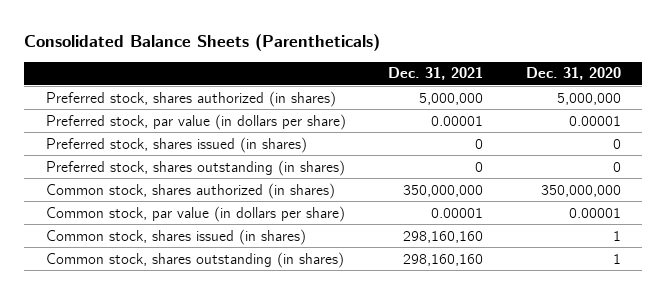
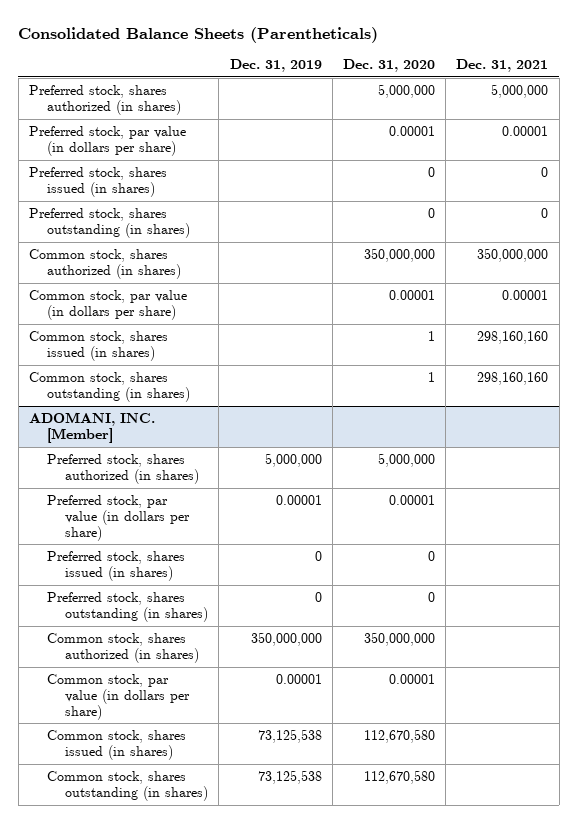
none -> [229,58,322,72] Dec. 31, 2019
none -> [28,411,155,443] ADOMANI, INC. [Member]
none -> [46,453,200,484] Preferred stock, shares authorized (in shares)
none -> [46,494,191,541] Preferred stock, par value (in dollars per share)
none -> [46,550,185,581] Preferred stock, shares issued (in shares)
none -> [46,591,209,622] Preferred stock, shares outstanding (in shares)
none -> [46,632,200,663] Common stock, shares authorized (in shares)
none -> [46,673,191,720] Common stock, par value (in dollars per share)
none -> [46,729,186,760] Common stock, shares issued (in shares)
none -> [46,770,209,801] Common stock, shares outstanding (in shares)

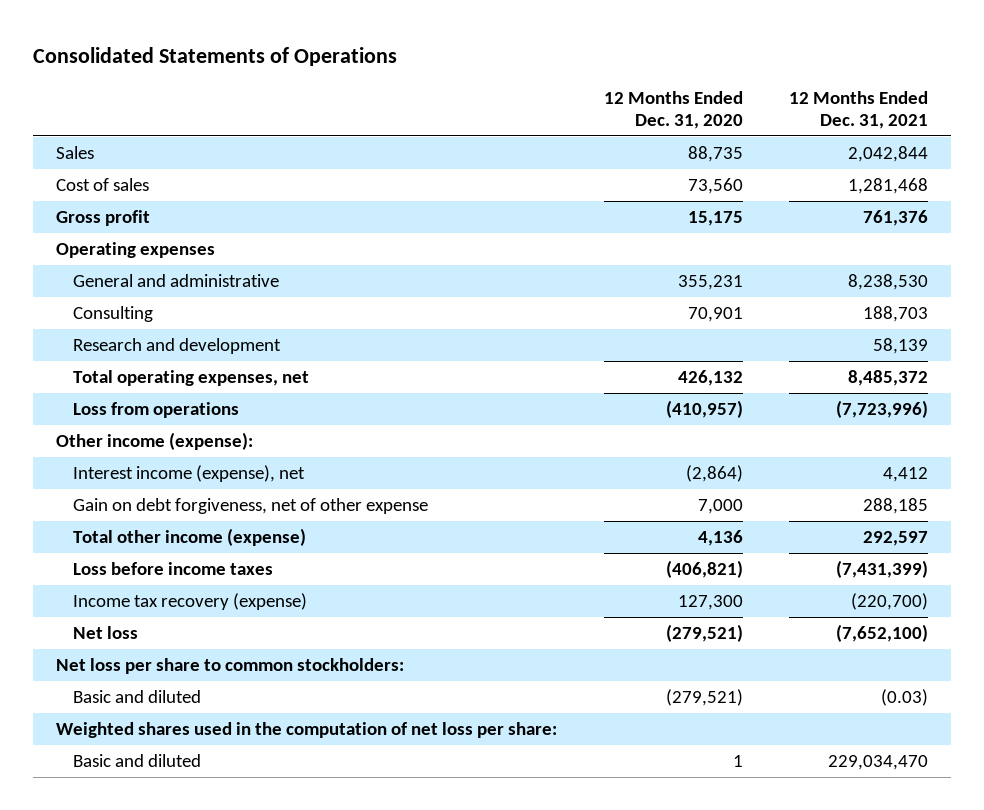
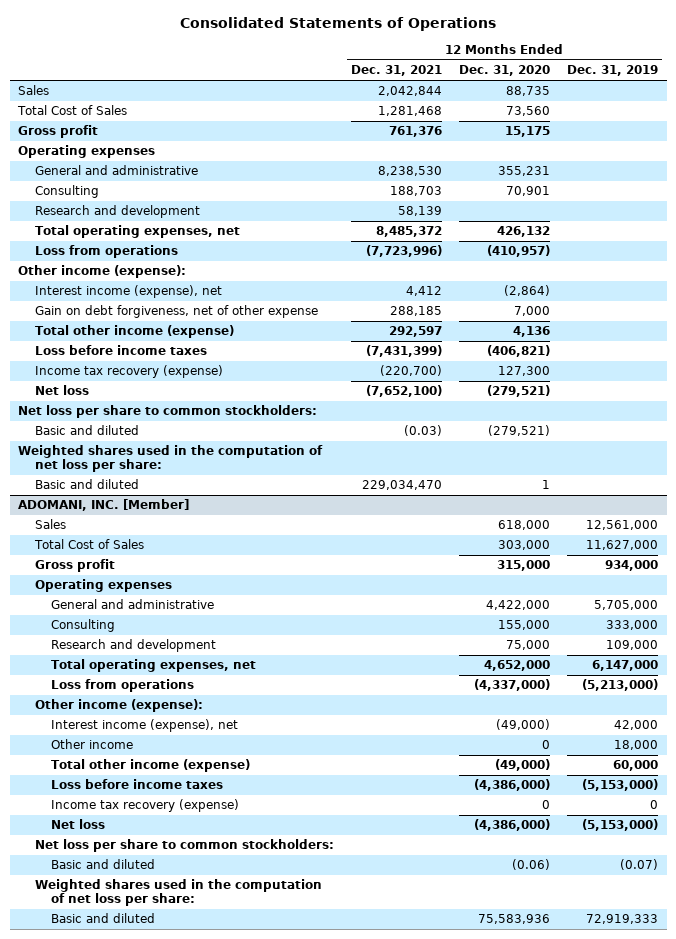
none -> [567,65,659,77] Dec. 31, 2019
[56,178,150,192] Cost of sales -> [17,105,128,116] Total Cost of Sales
none -> [18,499,190,512] ADOMANI, INC. [Member]
none -> [34,519,66,530] Sales
none -> [33,539,144,550] Total Cost of Sales
none -> [34,559,115,573] Gross profit
none -> [34,579,172,593] Operating expenses
none -> [51,599,215,610] General and administrative
none -> [51,619,116,633] Consulting
none -> [51,639,217,653] Research and development
none -> [51,659,257,673] Total operating expenses, net
none -> [51,679,195,693] Loss from operations
none -> [34,699,203,713] Other income (expense):
none -> [51,719,239,733] Interest income (expense), net
none -> [51,739,134,750] Other income
none -> [51,759,251,773] Total other income (expense)
none -> [51,779,224,790] Loss before income taxes
none -> [51,799,240,813] Income tax recovery (expense)
none -> [51,819,106,830] Net loss
none -> [34,839,334,853] Net loss per share to common stockholders:
none -> [51,859,156,870] Basic and diluted
none -> [34,879,322,907] Weighted shares used in the computation of net loss per share:
none -> [51,913,156,924] Basic and diluted

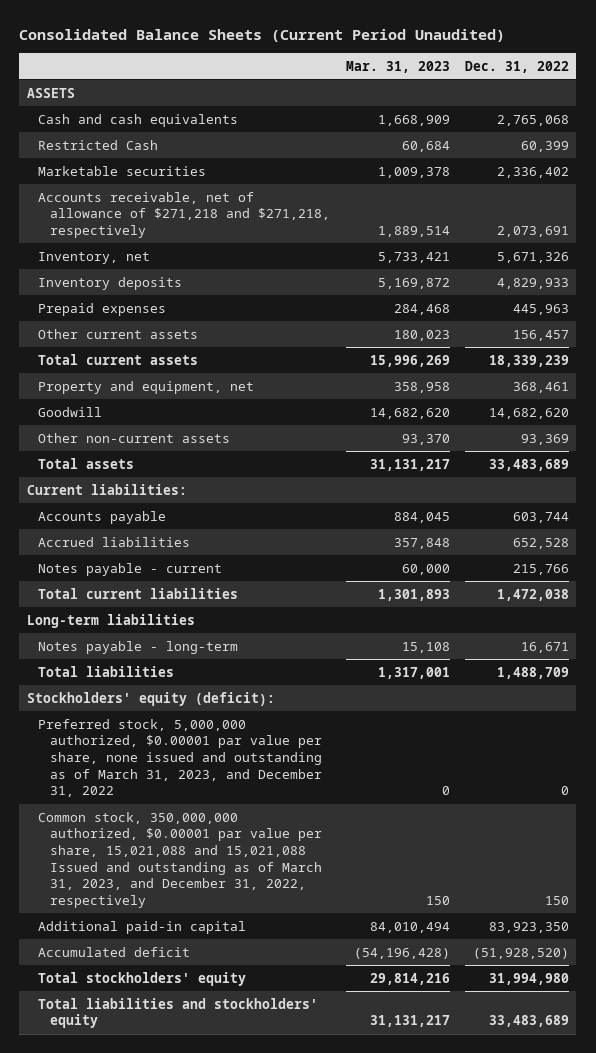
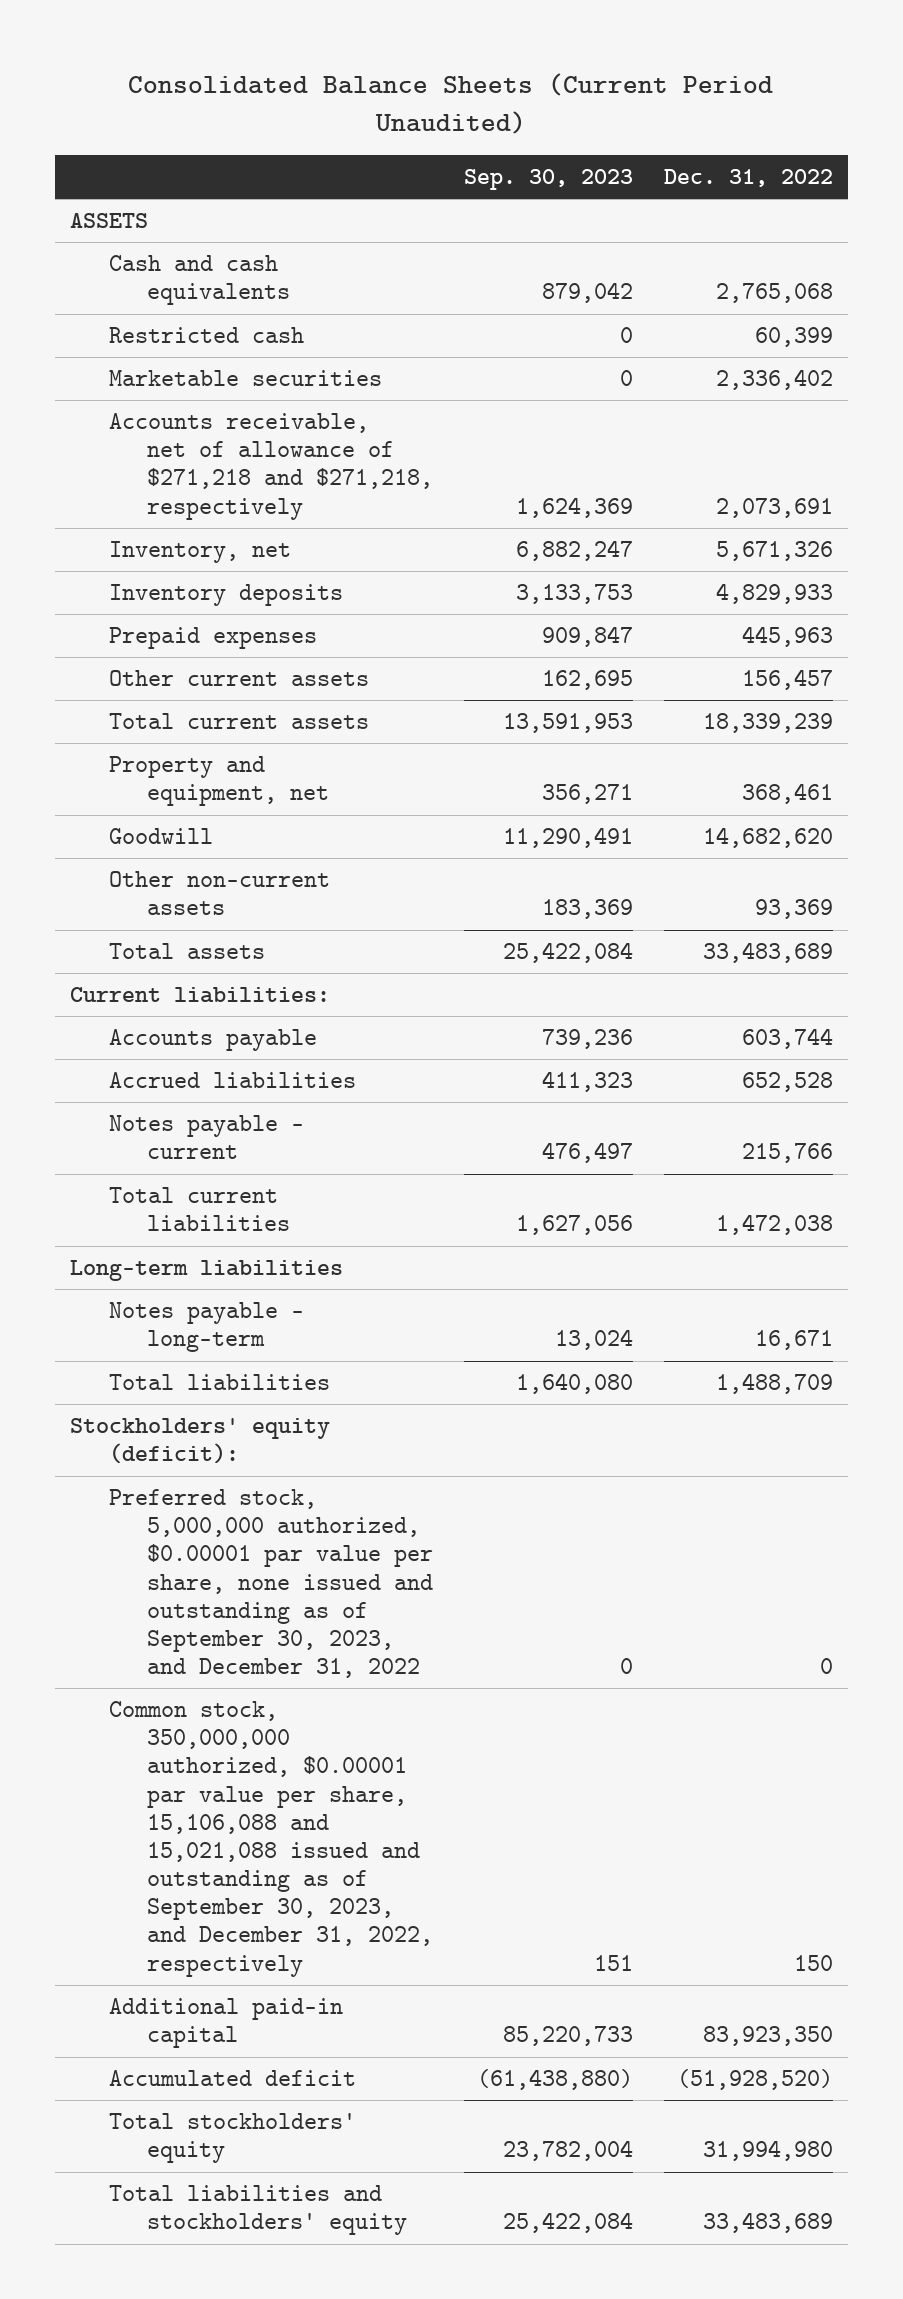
[345,60,450,73] Mar. 31, 2023 -> none
none -> [464,169,634,191] Sep. 30, 2023
[38,139,159,150] Restricted Cash -> [108,327,304,344] Restricted cash
[38,718,323,798] Preferred stock, 5,000,000 authorized, $0.00001 par value per share, none issued and outstanding as of March 31, 2023, and December 31, 2022 -> [108,1489,434,1679] Preferred stock, 5,000,000 authorized, $0.00001 par value per share, none issued and outstanding as of September 30, 2023, and December 31, 2022
[38,811,323,909] Common stock, 350,000,000 authorized, $0.00001 par value per share, 15,021,088 and 15,021,088 Issued and outstanding as of March 31, 2023, and December 31, 2022, respectively -> [108,1701,434,1977] Common stock, 350,000,000 authorized, $0.00001 par value per share, 15,106,088 and 15,021,088 issued and outstanding as of September 30, 2023, and December 31, 2022, respectively

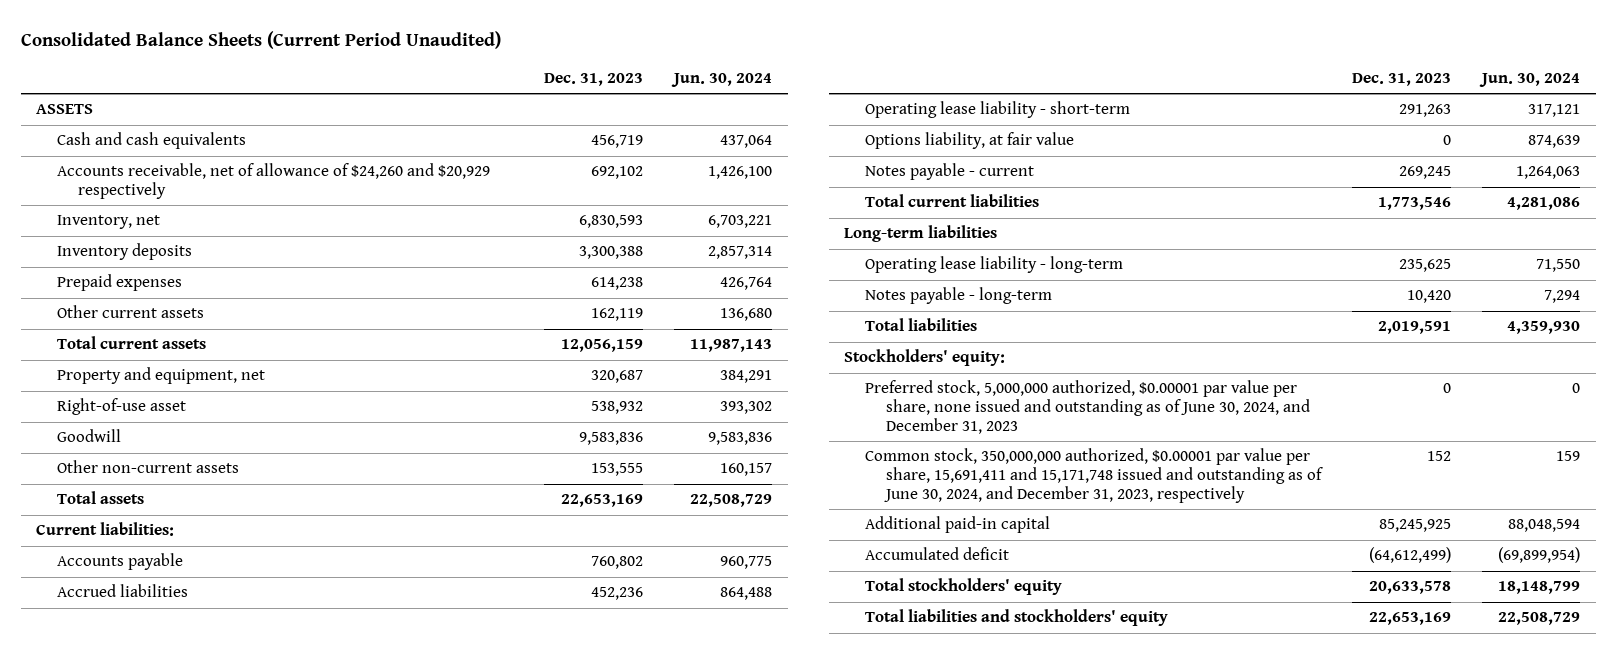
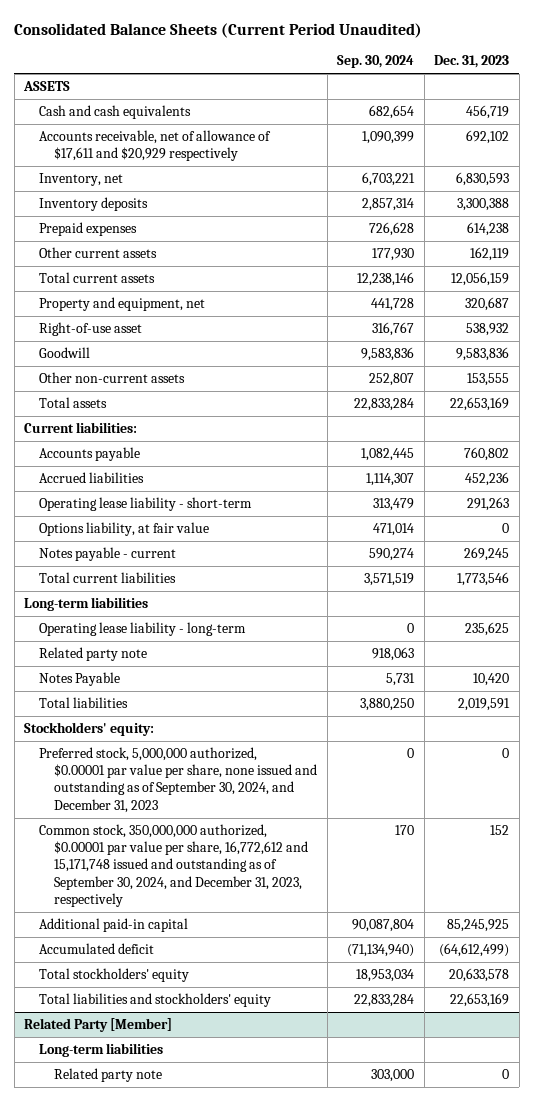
[671,73,773,88] Jun. 30, 2024 -> none
none -> [337,55,415,69] Sep. 30, 2024
[57,163,491,200] Accounts receivable, net of allowance of $24,260 and $20,929 respectively -> [39,130,272,162] Accounts receivable, net of allowance of $17,611 and $20,929 respectively
none -> [39,647,148,662] Related party note
[865,287,1053,305] Notes payable - long-term -> [39,672,121,687] Notes Payable
[865,380,1310,435] Preferred stock, 5,000,000 authorized, $0.00001 par value per share, none issued and outstanding as of June 30, 2024, and December 31, 2023 -> [39,747,318,813] Preferred stock, 5,000,000 authorized, $0.00001 par value per share, none issued and outstanding as of September 30, 2024, and December 31, 2023
[865,448,1323,504] Common stock, 350,000,000 authorized, $0.00001 par value per share, 15,691,411 and 15,171,748 issued and outstanding as of June 30, 2024, and December 31, 2023, respectively -> [39,824,309,907] Common stock, 350,000,000 authorized, $0.00001 par value per share, 16,772,612 and 15,171,748 issued and outstanding as of September 30, 2024, and December 31, 2023, respectively
none -> [24,1018,173,1033] Related Party [Member]
none -> [39,1043,164,1058] Long-term liabilities
none -> [54,1068,163,1083] Related party note

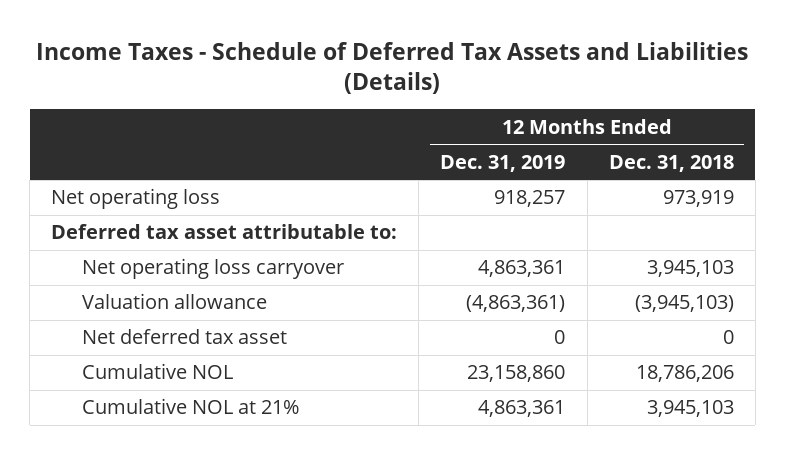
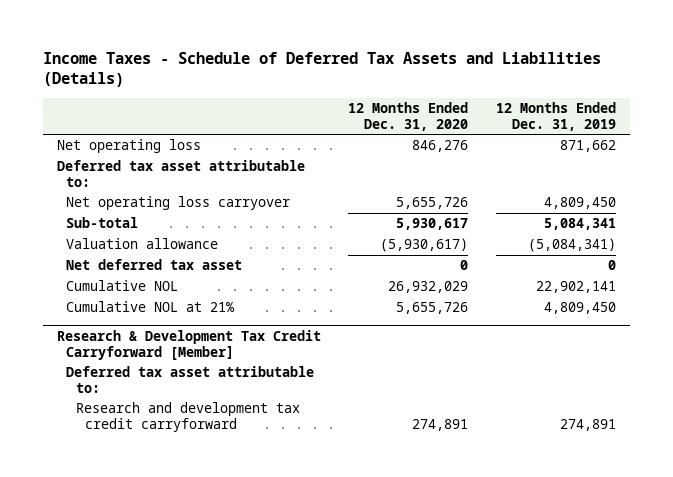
[608,154,734,172] Dec. 31, 2018 -> none
none -> [348,101,469,131] 12 Months Ended Dec. 31, 2020
[494,190,566,208] 918,257 -> [559,140,616,153] 871,662
[478,260,566,278] 4,863,361 -> [543,197,616,210] 4,809,450
none -> [66,217,139,229] Sub-total
[466,295,566,313] (4,863,361) -> [527,238,616,253] (5,084,341)
[467,365,566,383] 23,158,860 -> [535,281,616,294] 22,902,141
[478,400,566,418] 4,863,361 -> [543,302,616,315] 4,809,450
none -> [56,330,321,360] Research & Development Tax Credit Carryforward [Member]
none -> [66,366,315,393] Deferred tax asset attributable to:
none -> [75,402,300,432] Research and development tax credit carryforward

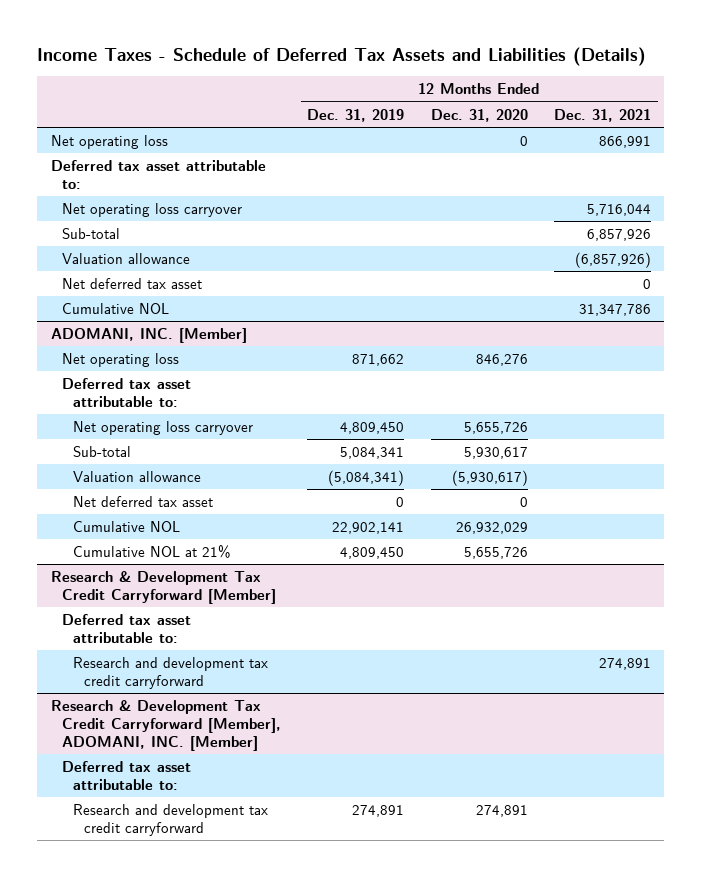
none -> [554,108,652,122] Dec. 31, 2021
none -> [50,135,168,150] Net operating loss
none -> [50,160,266,190] Deferred tax asset attributable to:
none -> [61,203,242,218] Net operating loss carryover
none -> [61,228,120,240] Sub-total
none -> [61,253,190,265] Valuation allowance
none -> [61,278,202,290] Net deferred tax asset
none -> [61,303,169,315] Cumulative NOL
none -> [50,328,247,344] ADOMANI, INC. [Member]
none -> [72,657,268,690] Research and development tax credit carryforward
none -> [50,700,281,752] Research & Development Tax Credit Carryforward [Member], ADOMANI, INC. [Member]
none -> [61,761,191,791] Deferred tax asset attributable to:

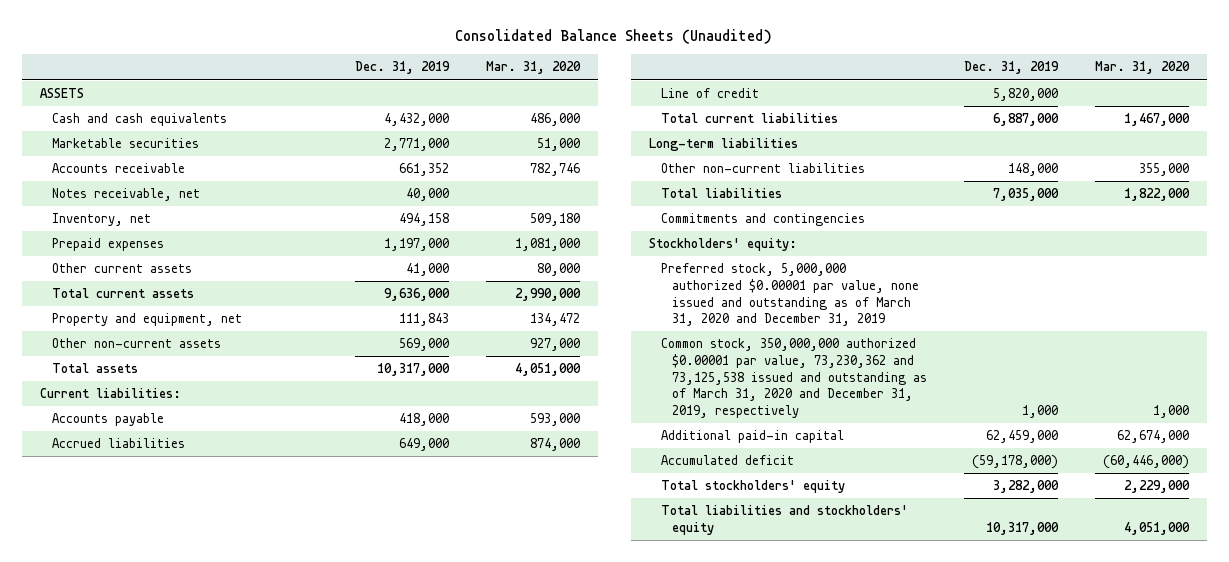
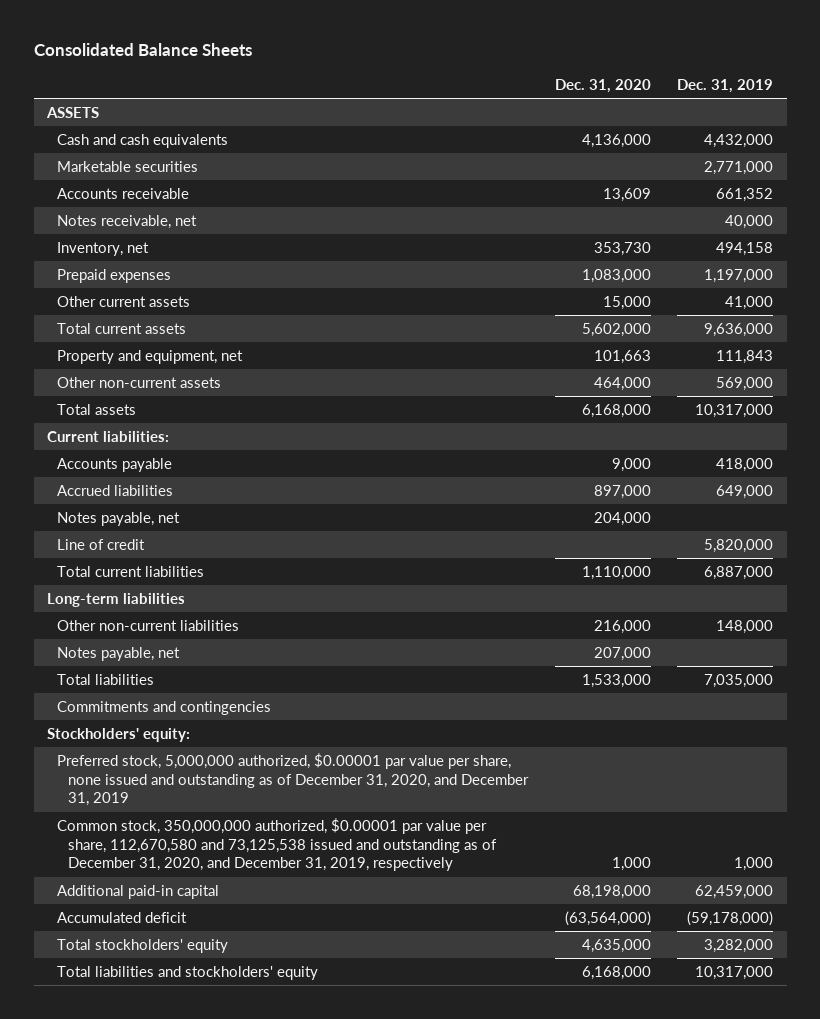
[455,29,773,45] Consolidated Balance Sheets (Unaudited) -> [33,43,252,57] Consolidated Balance Sheets
[485,61,581,75] Mar. 31, 2020 -> none
none -> [554,78,651,93] Dec. 31, 2020
none -> [57,511,181,526] Notes payable, net
none -> [57,646,181,661] Notes payable, net
[660,263,920,327] Preferred stock, 5,000,000 authorized $0.00001 par value, none issued and outstanding as of March 31, 2020 and December 31, 2019 -> [57,752,529,807] Preferred stock, 5,000,000 authorized, $0.00001 par value per share, none issued and outstanding as of December 31, 2020, and December 31, 2019
[660,338,928,419] Common stock, 350,000,000 authorized $0.00001 par value, 73,230,362 and 73,125,538 issued and outstanding as of March 31, 2020 and December 31, 2019, respectively -> [57,817,497,872] Common stock, 350,000,000 authorized, $0.00001 par value per share, 112,670,580 and 73,125,538 issued and outstanding as of December 31, 2020, and December 31, 2019, respectively

